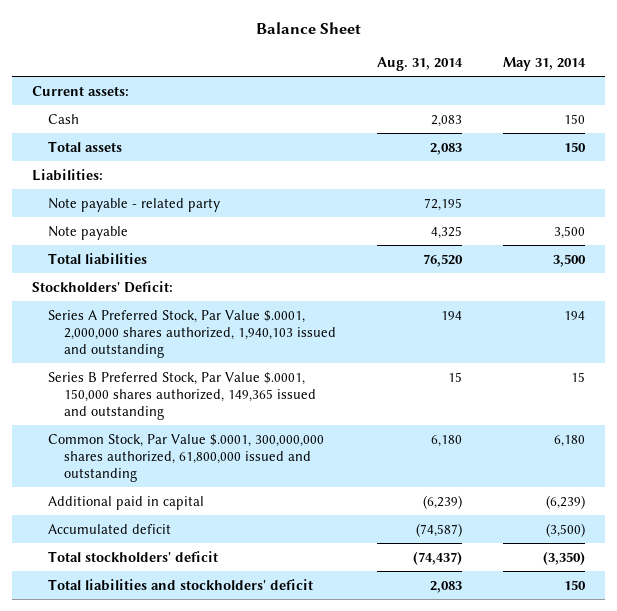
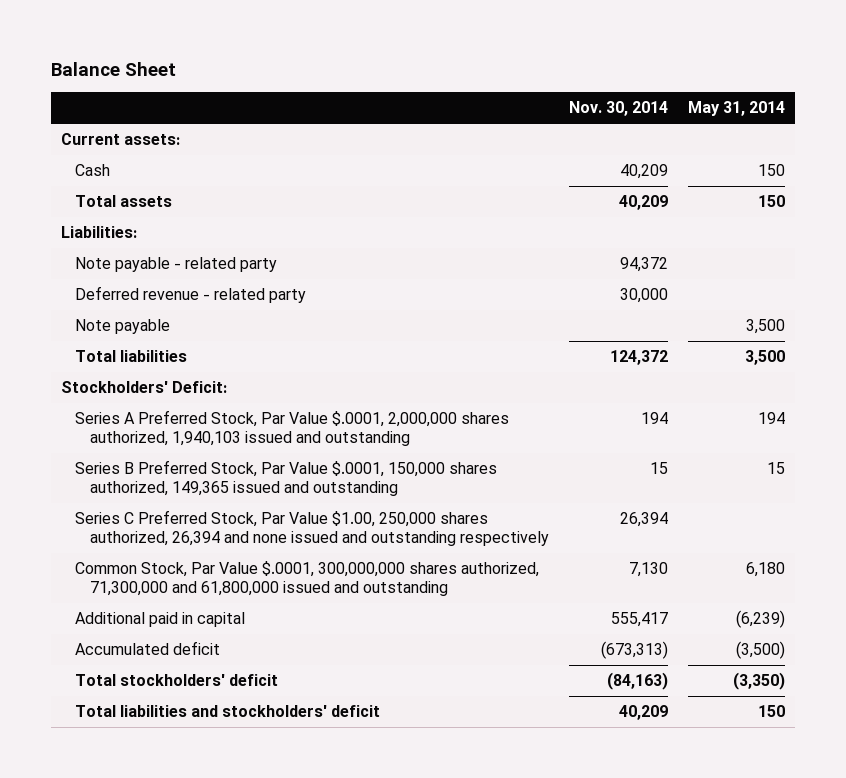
[376,57,463,72] Aug. 31, 2014 -> none
none -> [569,101,669,117] Nov. 30, 2014
none -> [75,286,307,304] Deferred revenue - related party
none -> [75,510,550,547] Series C Preferred Stock, Par Value $1.00, 250,000 shares authorized, 26,394 and none issued and outstanding respectively
[47,433,324,482] Common Stock, Par Value $.0001, 300,000,000 shares authorized, 61,800,000 issued and outstanding -> [75,561,540,597] Common Stock, Par Value $.0001, 300,000,000 shares authorized, 71,300,000 and 61,800,000 issued and outstanding

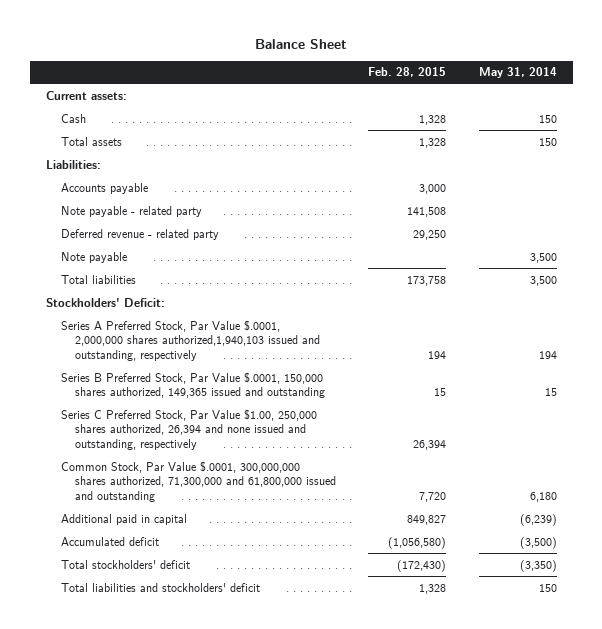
[569,101,669,117] Nov. 30, 2014 -> none
none -> [368,67,447,78] Feb. 28, 2015
none -> [60,182,148,194] Accounts payable
[75,410,510,447] Series A Preferred Stock, Par Value $.0001, 2,000,000 shares authorized, 1,940,103 issued and outstanding -> [60,319,321,361] Series A Preferred Stock, Par Value $.0001, 2,000,000 shares authorized,1,940,103 issued and outstanding, respectively
[75,510,550,547] Series C Preferred Stock, Par Value $1.00, 250,000 shares authorized, 26,394 and none issued and outstanding respectively -> [60,408,317,450] Series C Preferred Stock, Par Value $1.00, 250,000 shares authorized, 26,394 and none issued and outstanding, respectively

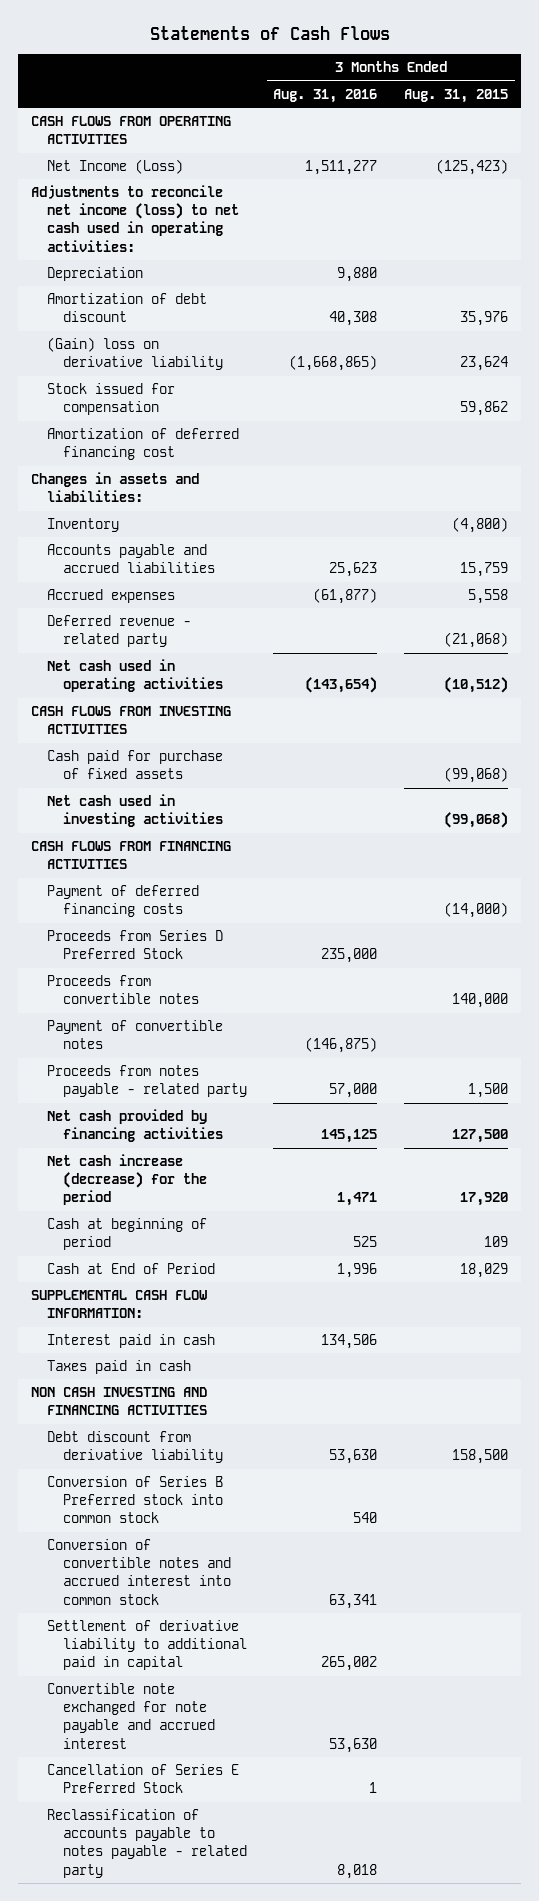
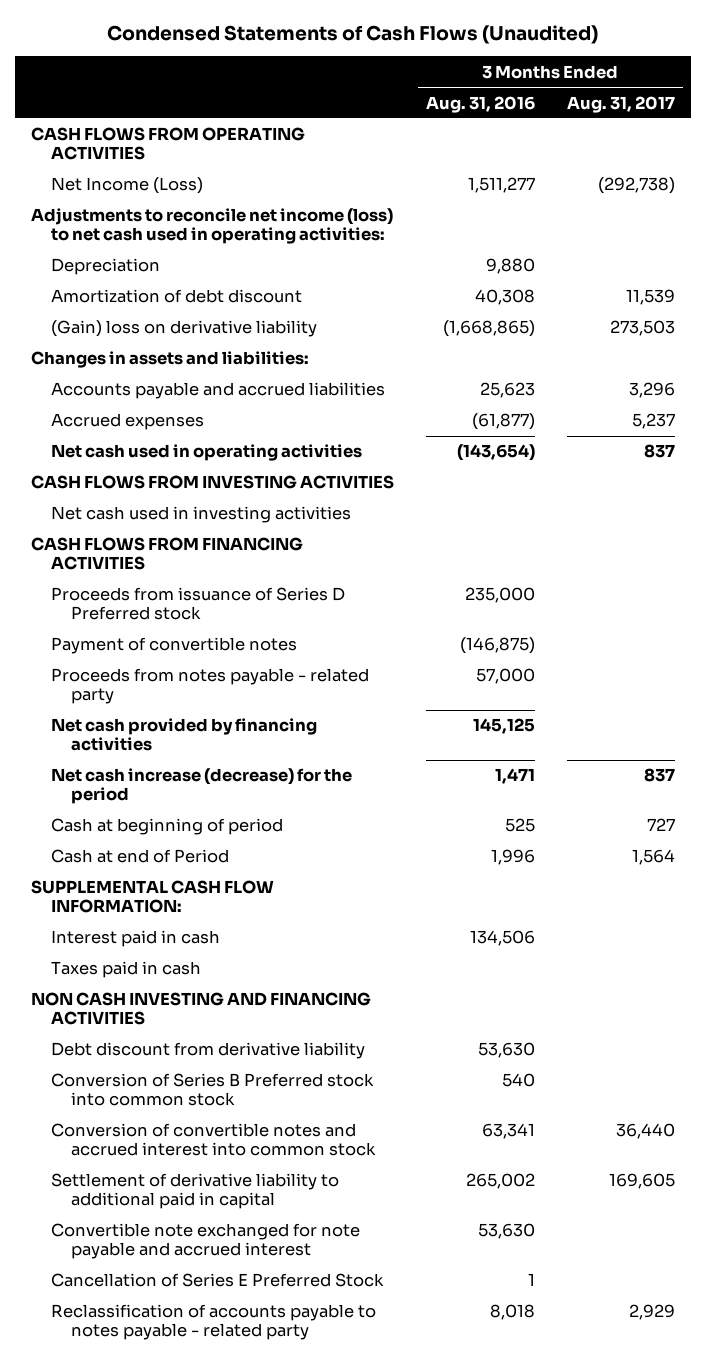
[149,26,390,41] Statements of Cash Flows -> [106,25,598,45] Condensed Statements of Cash Flows (Unaudited)
[403,88,508,103] Aug. 31, 2015 -> none
none -> [567,95,676,113] Aug. 31, 2017
[47,383,176,416] Stock issued for compensation -> none
[47,428,240,461] Amortization of deferred financing cost -> none
[47,518,120,533] Inventory -> none
[47,615,192,648] Deferred revenue - related party -> none
[47,750,224,780] Cash paid for purchase of fixed assets -> none
[47,885,200,918] Payment of deferred financing costs -> none
[47,975,199,1005] Proceeds from convertible notes -> none
[47,930,224,960] Proceeds from Series D Preferred Stock -> [50,587,345,621] Proceeds from issuance of Series D Preferred stock
[47,1263,216,1275] Cash at End of Period -> [50,849,229,864] Cash at end of Period

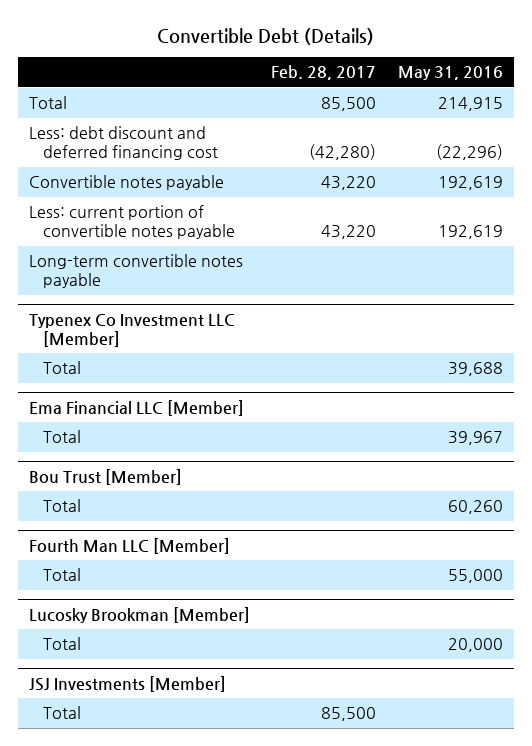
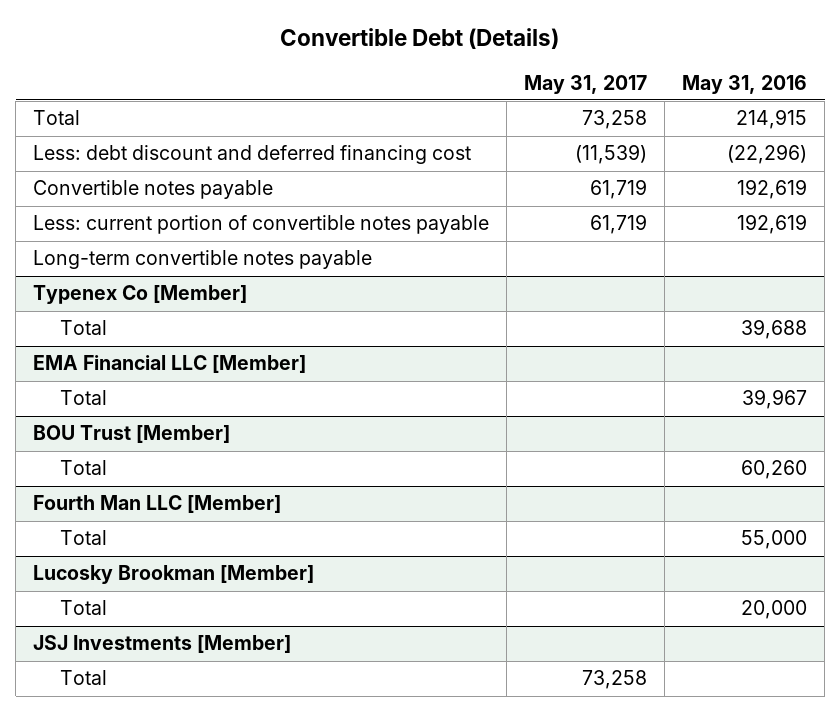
[271,65,377,81] Feb. 28, 2017 -> none
none -> [524,74,648,94] May 31, 2017
[28,313,235,347] Typenex Co Investment LLC [Member] -> [33,285,248,305] Typenex Co [Member]
[28,399,244,416] Ema Financial LLC [Member] -> [33,355,307,374] EMA Financial LLC [Member]
[28,468,182,485] Bou Trust [Member] -> [33,425,231,444] BOU Trust [Member]

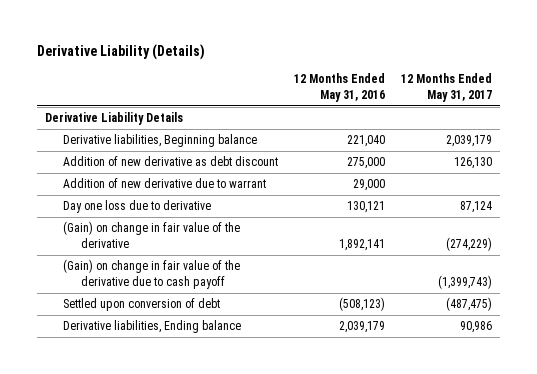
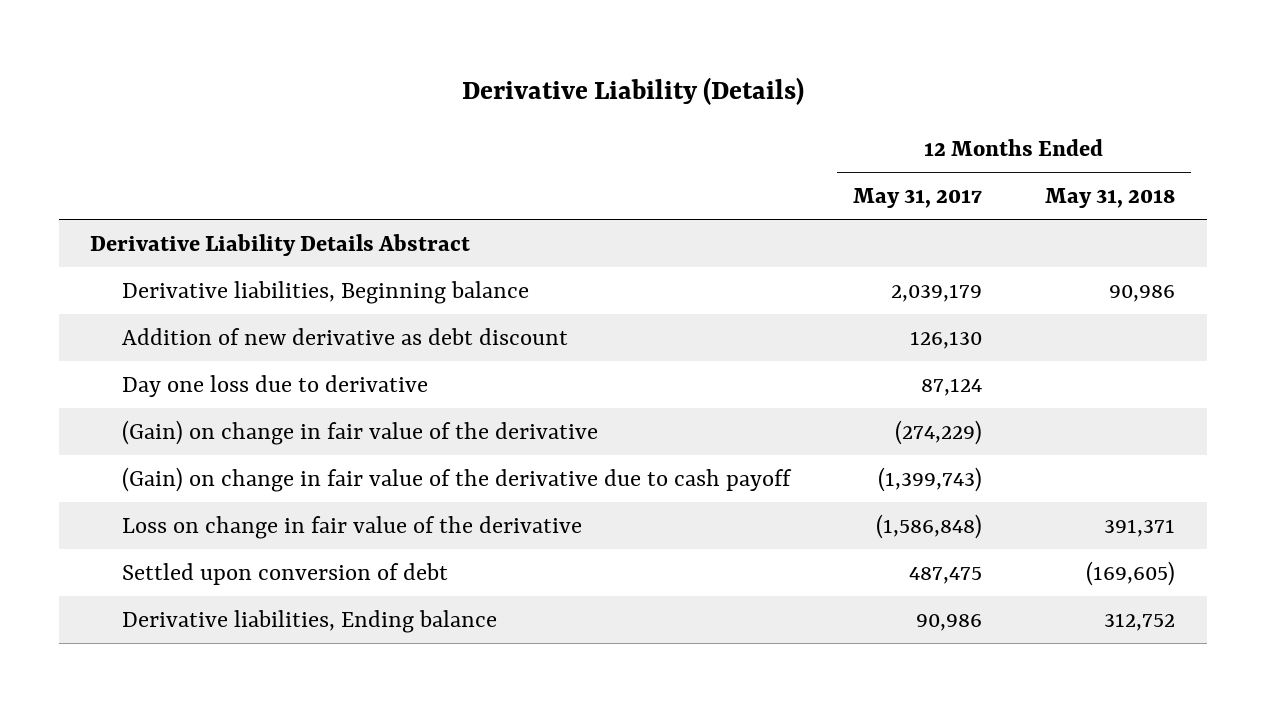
[293,73,385,102] 12 Months Ended May 31, 2016 -> none
none -> [1045,188,1176,209] May 31, 2018
[44,112,183,126] Derivative Liability Details -> [90,233,471,256] Derivative Liability Details Abstract
[62,178,266,189] Addition of new derivative due to warrant -> none
none -> [121,515,582,539] Loss on change in fair value of the derivative
[446,297,493,312] (487,475) -> [908,566,982,584] 487,475

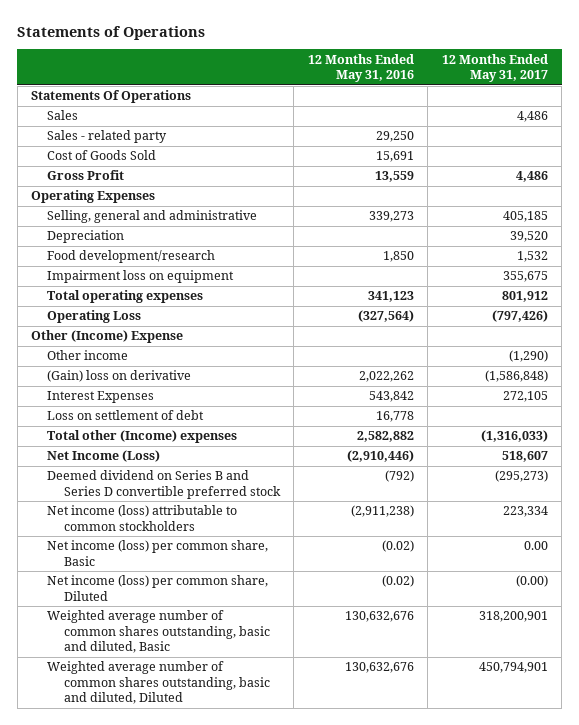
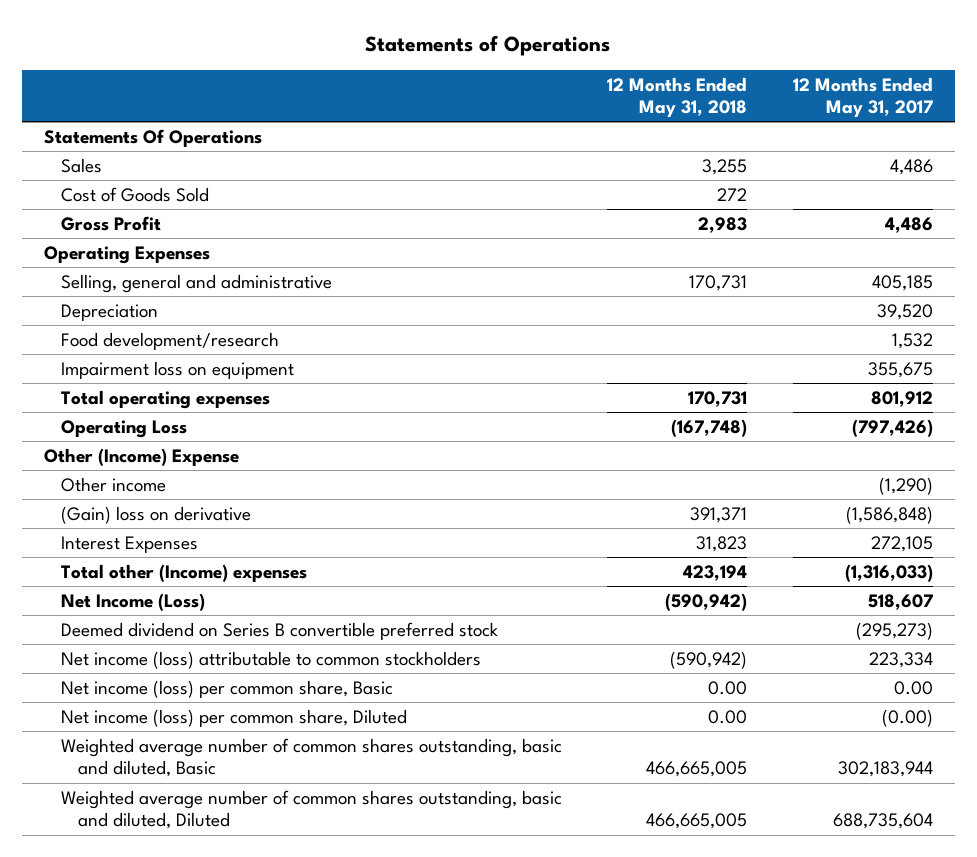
[307,53,414,83] 12 Months Ended May 31, 2016 -> none
none -> [607,76,748,118] 12 Months Ended May 31, 2018
[47,130,168,144] Sales - related party -> none
[47,410,205,421] Loss on settlement of debt -> none
[47,470,281,499] Deemed dividend on Series B and Series D convertible preferred stock -> [61,621,499,640] Deemed dividend on Series B convertible preferred stock
[478,611,548,623] 318,200,901 -> [837,761,933,778] 302,183,944
[478,662,548,674] 450,794,901 -> [832,813,933,830] 688,735,604

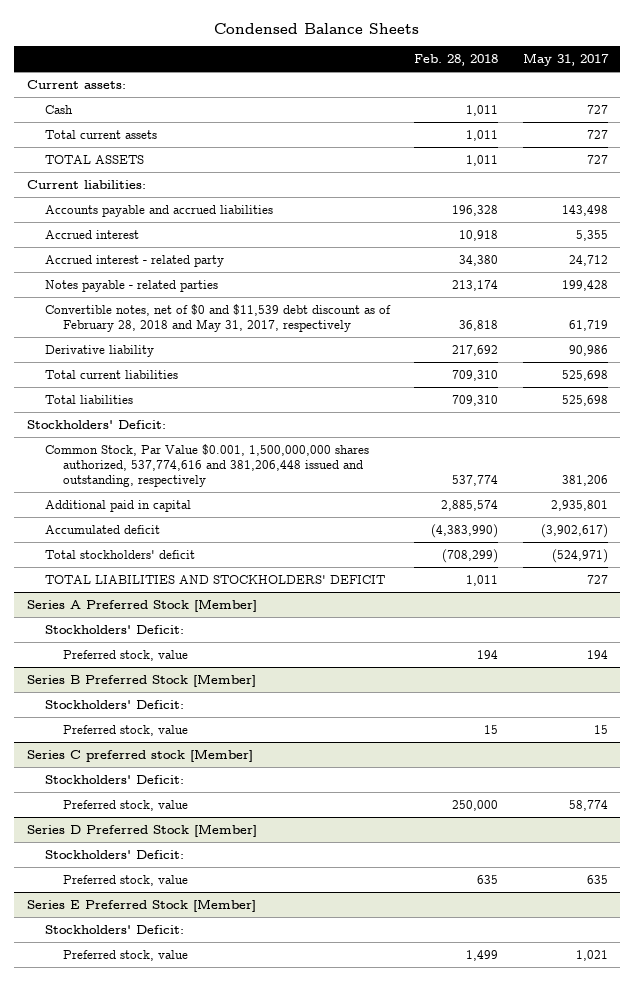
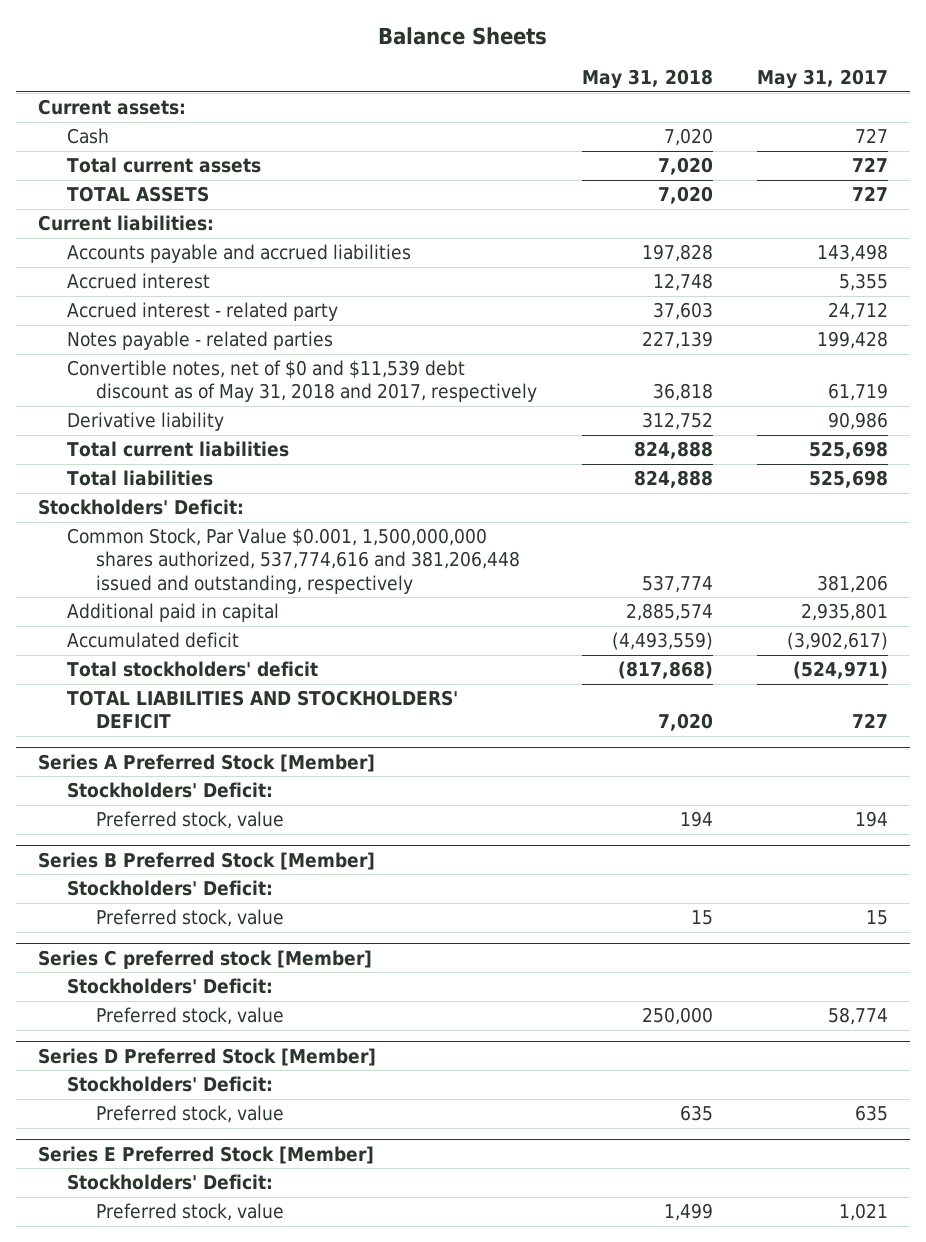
[214,22,420,34] Condensed Balance Sheets -> [377,27,547,46] Balance Sheets
[414,54,499,67] Feb. 28, 2018 -> none
none -> [581,68,713,89] May 31, 2018
[44,303,391,332] Convertible notes, net of $0 and $11,539 debt discount as of February 28, 2018 and May 31, 2017, respectively -> [67,360,538,403] Convertible notes, net of $0 and $11,539 debt discount as of May 31, 2018 and 2017, respectively

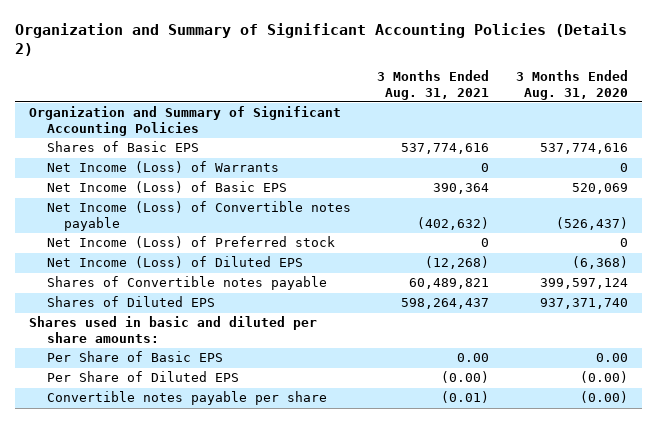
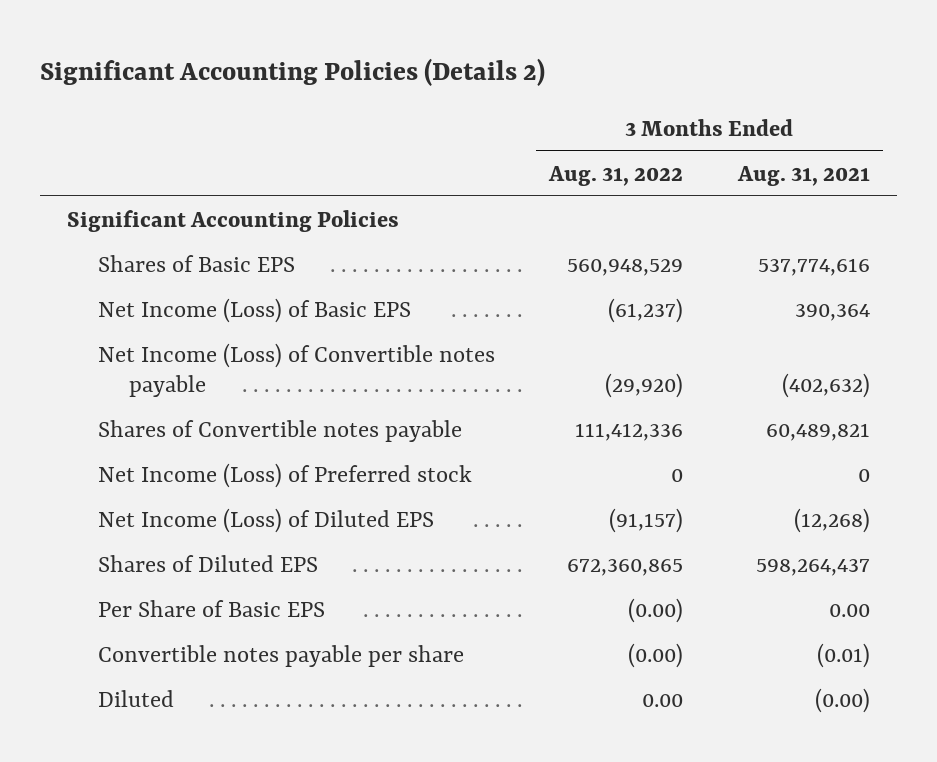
[15,22,628,57] Organization and Summary of Significant Accounting Policies (Details 2) -> [40,57,546,86] Significant Accounting Policies (Details 2)
[516,70,629,100] 3 Months Ended Aug. 31, 2020 -> none
none -> [548,165,684,186] Aug. 31, 2022
[28,106,341,136] Organization and Summary of Significant Accounting Policies -> [67,209,400,232] Significant Accounting Policies
[46,161,279,174] Net Income (Loss) of Warrants -> none
[46,276,327,291] Shares of Convertible notes payable -> [97,419,462,442] Shares of Convertible notes payable
[28,316,317,343] Shares used in basic and diluted per share amounts: -> none
[46,371,239,383] Per Share of Diluted EPS -> none
none -> [97,689,174,707] Diluted

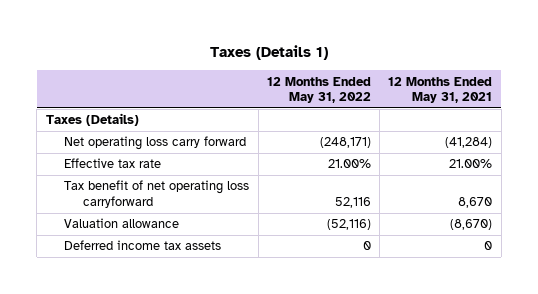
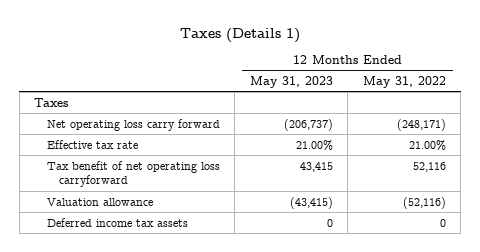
[388,76,493,104] 12 Months Ended May 31, 2021 -> none
none -> [249,75,333,88] May 31, 2023
[45,113,139,127] Taxes (Details) -> [34,97,69,107] Taxes

